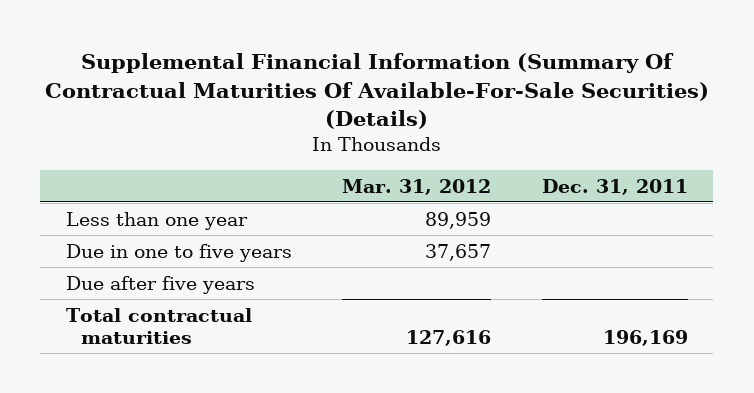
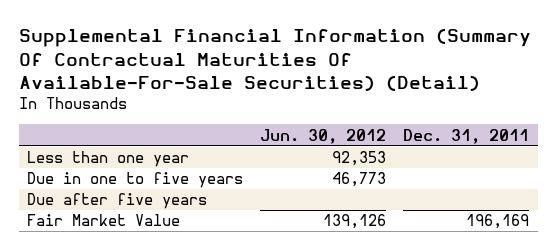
[44,53,709,130] Supplemental Financial Information (Summary Of Contractual Maturities Of Available-For-Sale Securities) (Details) -> [19,28,532,92] Supplemental Financial Information (Summary Of Contractual Maturities Of Available-For-Sale Securities) (Detail)
[342,178,492,195] Mar. 31, 2012 -> none
none -> [260,128,387,144] Jun. 30, 2012
[65,307,252,345] Total contractual maturities -> [27,214,181,227] Fair Market Value

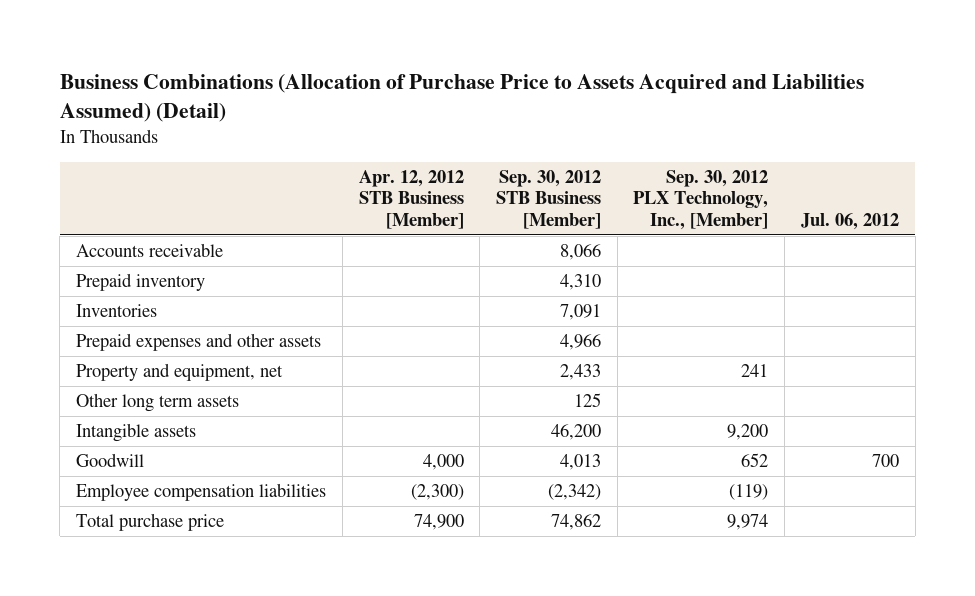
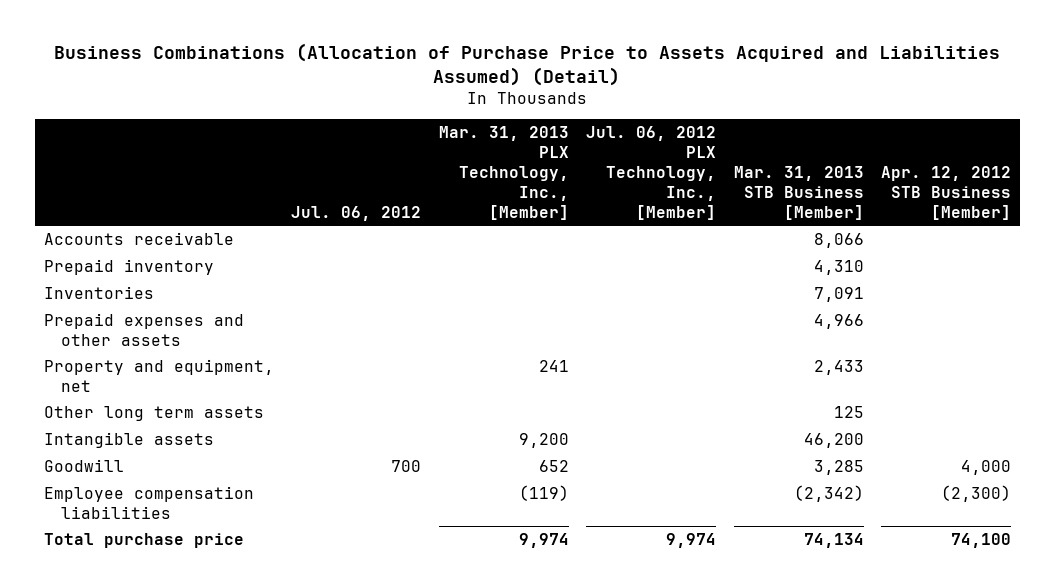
[496,169,602,229] Sep. 30, 2012 STB Business [Member] -> none
[633,169,769,230] Sep. 30, 2012 PLX Technology, Inc., [Member] -> none
none -> [438,125,569,220] Mar. 31, 2013 PLX Technology, Inc., [Member]
none -> [586,125,717,220] Jul. 06, 2012 PLX Technology, Inc., [Member]
none -> [733,165,864,220] Mar. 31, 2013 STB Business [Member]
[413,514,464,531] 74,900 -> [950,532,1011,548] 74,100

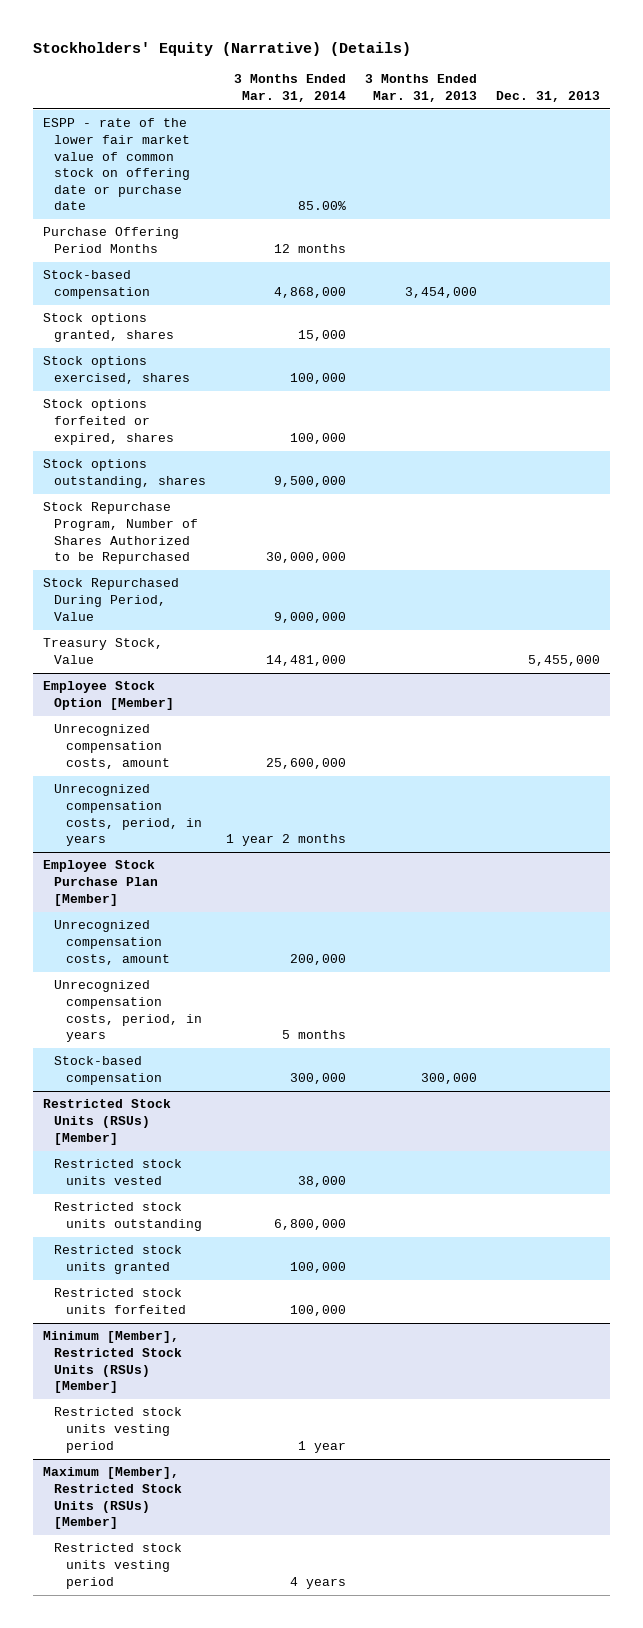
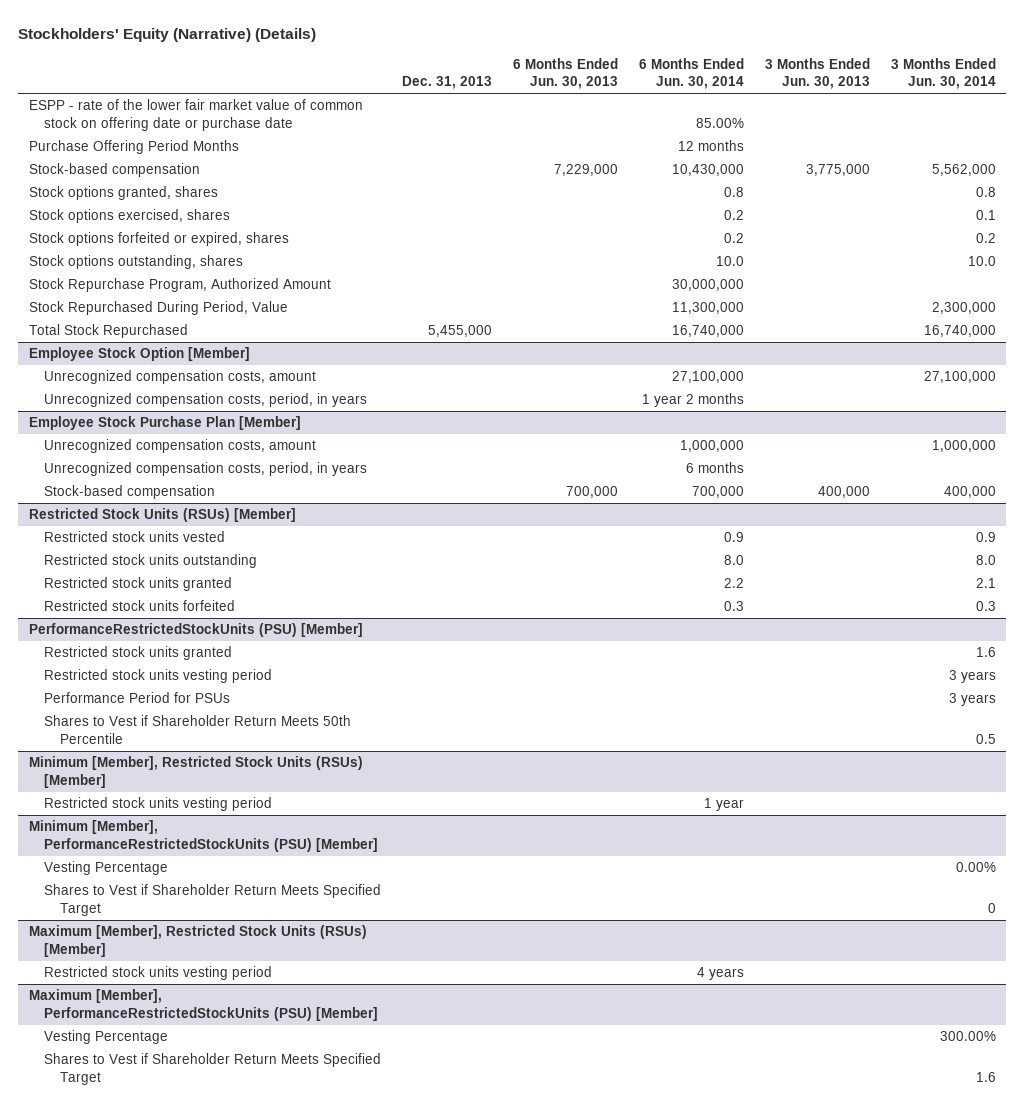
[233,74,346,102] 3 Months Ended Mar. 31, 2014 -> none
[365,74,478,102] 3 Months Ended Mar. 31, 2013 -> none
none -> [513,58,619,90] 6 Months Ended Jun. 30, 2013
none -> [639,58,745,90] 6 Months Ended Jun. 30, 2014
none -> [764,58,870,90] 3 Months Ended Jun. 30, 2013
none -> [890,58,996,90] 3 Months Ended Jun. 30, 2014
[42,502,199,565] Stock Repurchase Program, Number of Shares Authorized to be Repurchased -> none
none -> [28,278,331,293] Stock Repurchase Program, Authorized Amount
[42,638,163,665] Treasury Stock, Value -> [28,324,188,339] Total Stock Repurchased
none -> [28,623,363,638] PerformanceRestrictedStockUnits (PSU) [Member]
none -> [44,646,233,661] Restricted stock units granted
none -> [44,669,273,684] Restricted stock units vesting period
none -> [44,692,231,704] Performance Period for PSUs
none -> [44,715,352,744] Shares to Vest if Shareholder Return Meets 50th Percentile
none -> [28,820,379,852] Minimum [Member], PerformanceRestrictedStockUnits (PSU) [Member]
none -> [44,861,169,876] Vesting Percentage
none -> [44,884,382,916] Shares to Vest if Shareholder Return Meets Specified Target
none -> [28,989,379,1021] Maximum [Member], PerformanceRestrictedStockUnits (PSU) [Member]
none -> [44,1030,169,1045] Vesting Percentage
none -> [44,1053,382,1085] Shares to Vest if Shareholder Return Meets Specified Target

